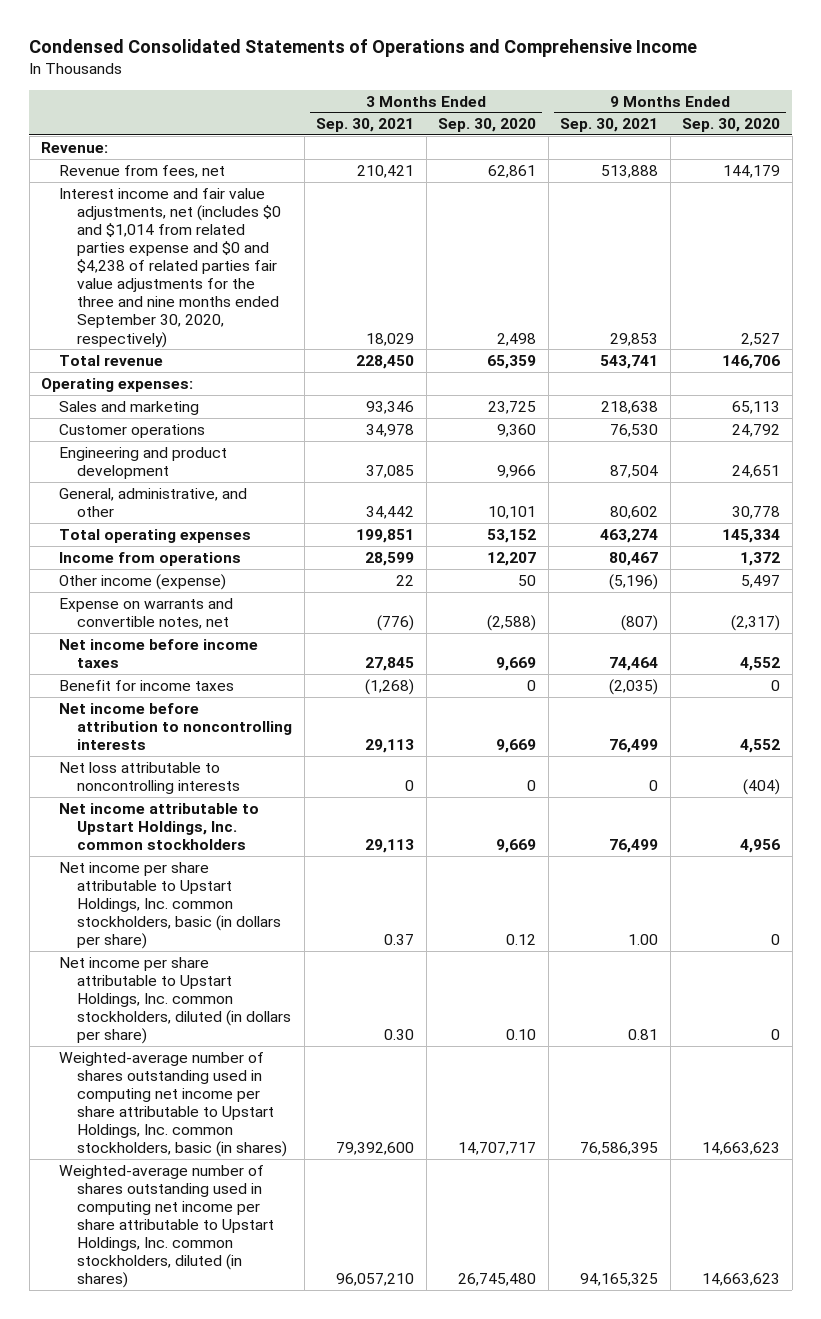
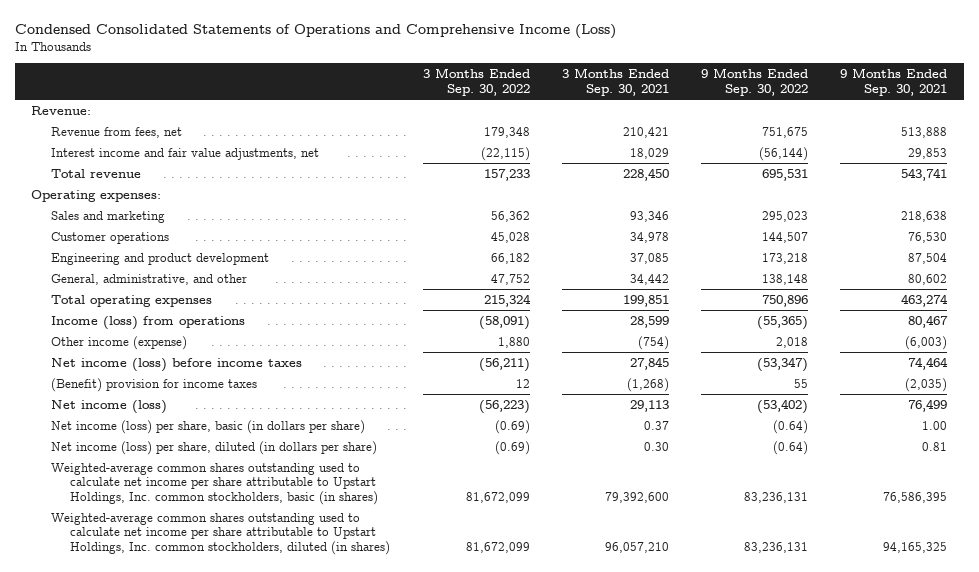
[29,39,698,58] Condensed Consolidated Statements of Operations and Comprehensive Income -> [14,24,616,40] Condensed Consolidated Statements of Operations and Comprehensive Income (Loss)
[438,118,537,133] Sep. 30, 2020 -> none
[682,118,781,133] Sep. 30, 2020 -> none
none -> [422,68,530,96] 3 Months Ended Sep. 30, 2022
none -> [701,68,809,96] 9 Months Ended Sep. 30, 2022
[59,187,282,348] Interest income and fair value adjustments, net (includes $0 and $1,014 from related parties expense and $0 and $4,238 of related parties fair value adjustments for the three and nine months ended September 30, 2020, respectively) -> [50,147,319,160] Interest income and fair value adjustments, net
[59,597,234,629] Expense on warrants and convertible notes, net -> none
[59,702,293,751] Net income before attribution to noncontrolling interests -> none
[59,761,241,794] Net loss attributable to noncontrolling interests -> none
[59,551,242,566] Income from operations -> [50,315,245,330] Income (loss) from operations
[396,574,415,586] 22 -> [637,335,669,350] (754)
[609,573,659,590] (5,196) -> [905,335,948,350] (6,003)
[59,638,259,668] Net income before income taxes -> [50,357,302,372] Net income (loss) before income taxes
[59,679,235,691] Benefit for income taxes -> [50,377,257,392] (Benefit) provision for income taxes
[59,802,260,851] Net income attributable to Upstart Holdings, Inc. common stockholders -> [50,399,167,414] Net income (loss)
[59,861,282,950] Net income per share attributable to Upstart Holdings, Inc. common stockholders, basic (in dollars per share) -> [50,419,365,434] Net income (loss) per share, basic (in dollars per share)
[59,956,292,1045] Net income per share attributable to Upstart Holdings, Inc. common stockholders, diluted (in dollars per share) -> [50,440,377,455] Net income (loss) per share, diluted (in dollars per share)
[59,1051,288,1158] Weighted-average number of shares outstanding used in computing net income per share attributable to Upstart Holdings, Inc. common stockholders, basic (in shares) -> [50,462,379,505] Weighted-average common shares outstanding used to calculate net income per share attributable to Upstart Holdings, Inc. common stockholders, basic (in shares)
[59,1164,275,1289] Weighted-average number of shares outstanding used in computing net income per share attributable to Upstart Holdings, Inc. common stockholders, diluted (in shares) -> [50,512,391,555] Weighted-average common shares outstanding used to calculate net income per share attributable to Upstart Holdings, Inc. common stockholders, diluted (in shares)

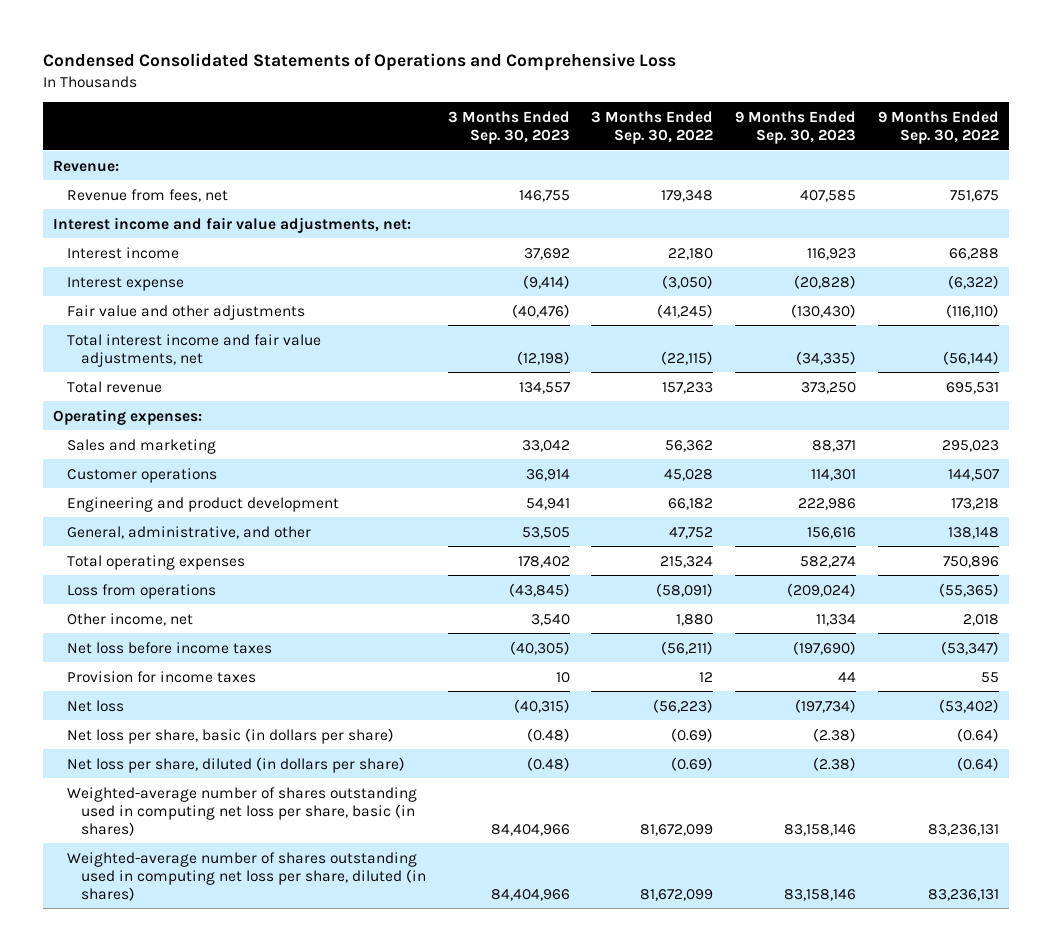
[14,24,616,40] Condensed Consolidated Statements of Operations and Comprehensive Income (Loss) -> [42,53,676,72] Condensed Consolidated Statements of Operations and Comprehensive Loss
[561,68,669,96] 3 Months Ended Sep. 30, 2021 -> none
[840,68,948,96] 9 Months Ended Sep. 30, 2021 -> none
none -> [447,110,570,144] 3 Months Ended Sep. 30, 2023
none -> [734,110,856,144] 9 Months Ended Sep. 30, 2023
none -> [53,216,412,233] Interest income and fair value adjustments, net:
none -> [67,246,180,259] Interest income
none -> [67,276,185,291] Interest expense
none -> [67,304,306,320] Fair value and other adjustments
[50,147,319,160] Interest income and fair value adjustments, net -> [67,333,322,367] Total interest income and fair value adjustments, net
[50,315,245,330] Income (loss) from operations -> [67,583,217,599] Loss from operations
[50,335,187,350] Other income (expense) -> [67,612,194,626] Other income, net
[50,357,302,372] Net income (loss) before income taxes -> [67,641,273,654] Net loss before income taxes
[50,377,257,392] (Benefit) provision for income taxes -> [67,670,257,683] Provision for income taxes
[50,399,167,414] Net income (loss) -> [67,699,125,712] Net loss
[50,419,365,434] Net income (loss) per share, basic (in dollars per share) -> [67,727,395,744] Net loss per share, basic (in dollars per share)
[50,440,377,455] Net income (loss) per share, diluted (in dollars per share) -> [67,756,406,773] Net loss per share, diluted (in dollars per share)
[50,462,379,505] Weighted-average common shares outstanding used to calculate net income per share attributable to Upstart Holdings, Inc. common stockholders, basic (in shares) -> [67,786,418,836] Weighted-average number of shares outstanding used in computing net loss per share, basic (in shares)
[50,512,391,555] Weighted-average common shares outstanding used to calculate net income per share attributable to Upstart Holdings, Inc. common stockholders, diluted (in shares) -> [67,851,427,901] Weighted-average number of shares outstanding used in computing net loss per share, diluted (in shares)

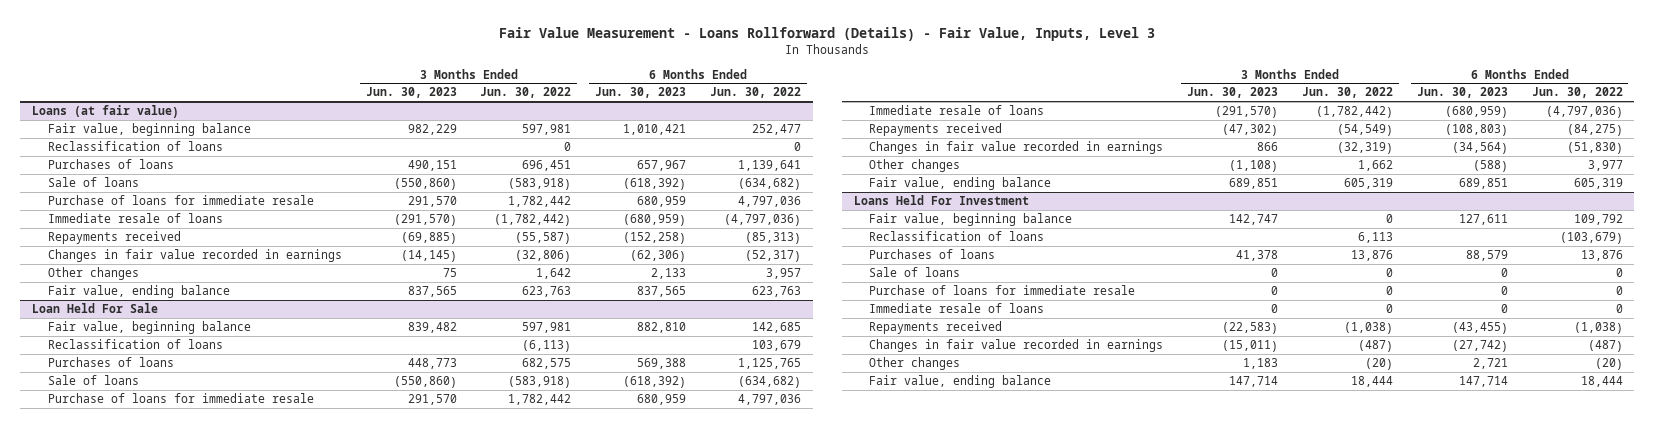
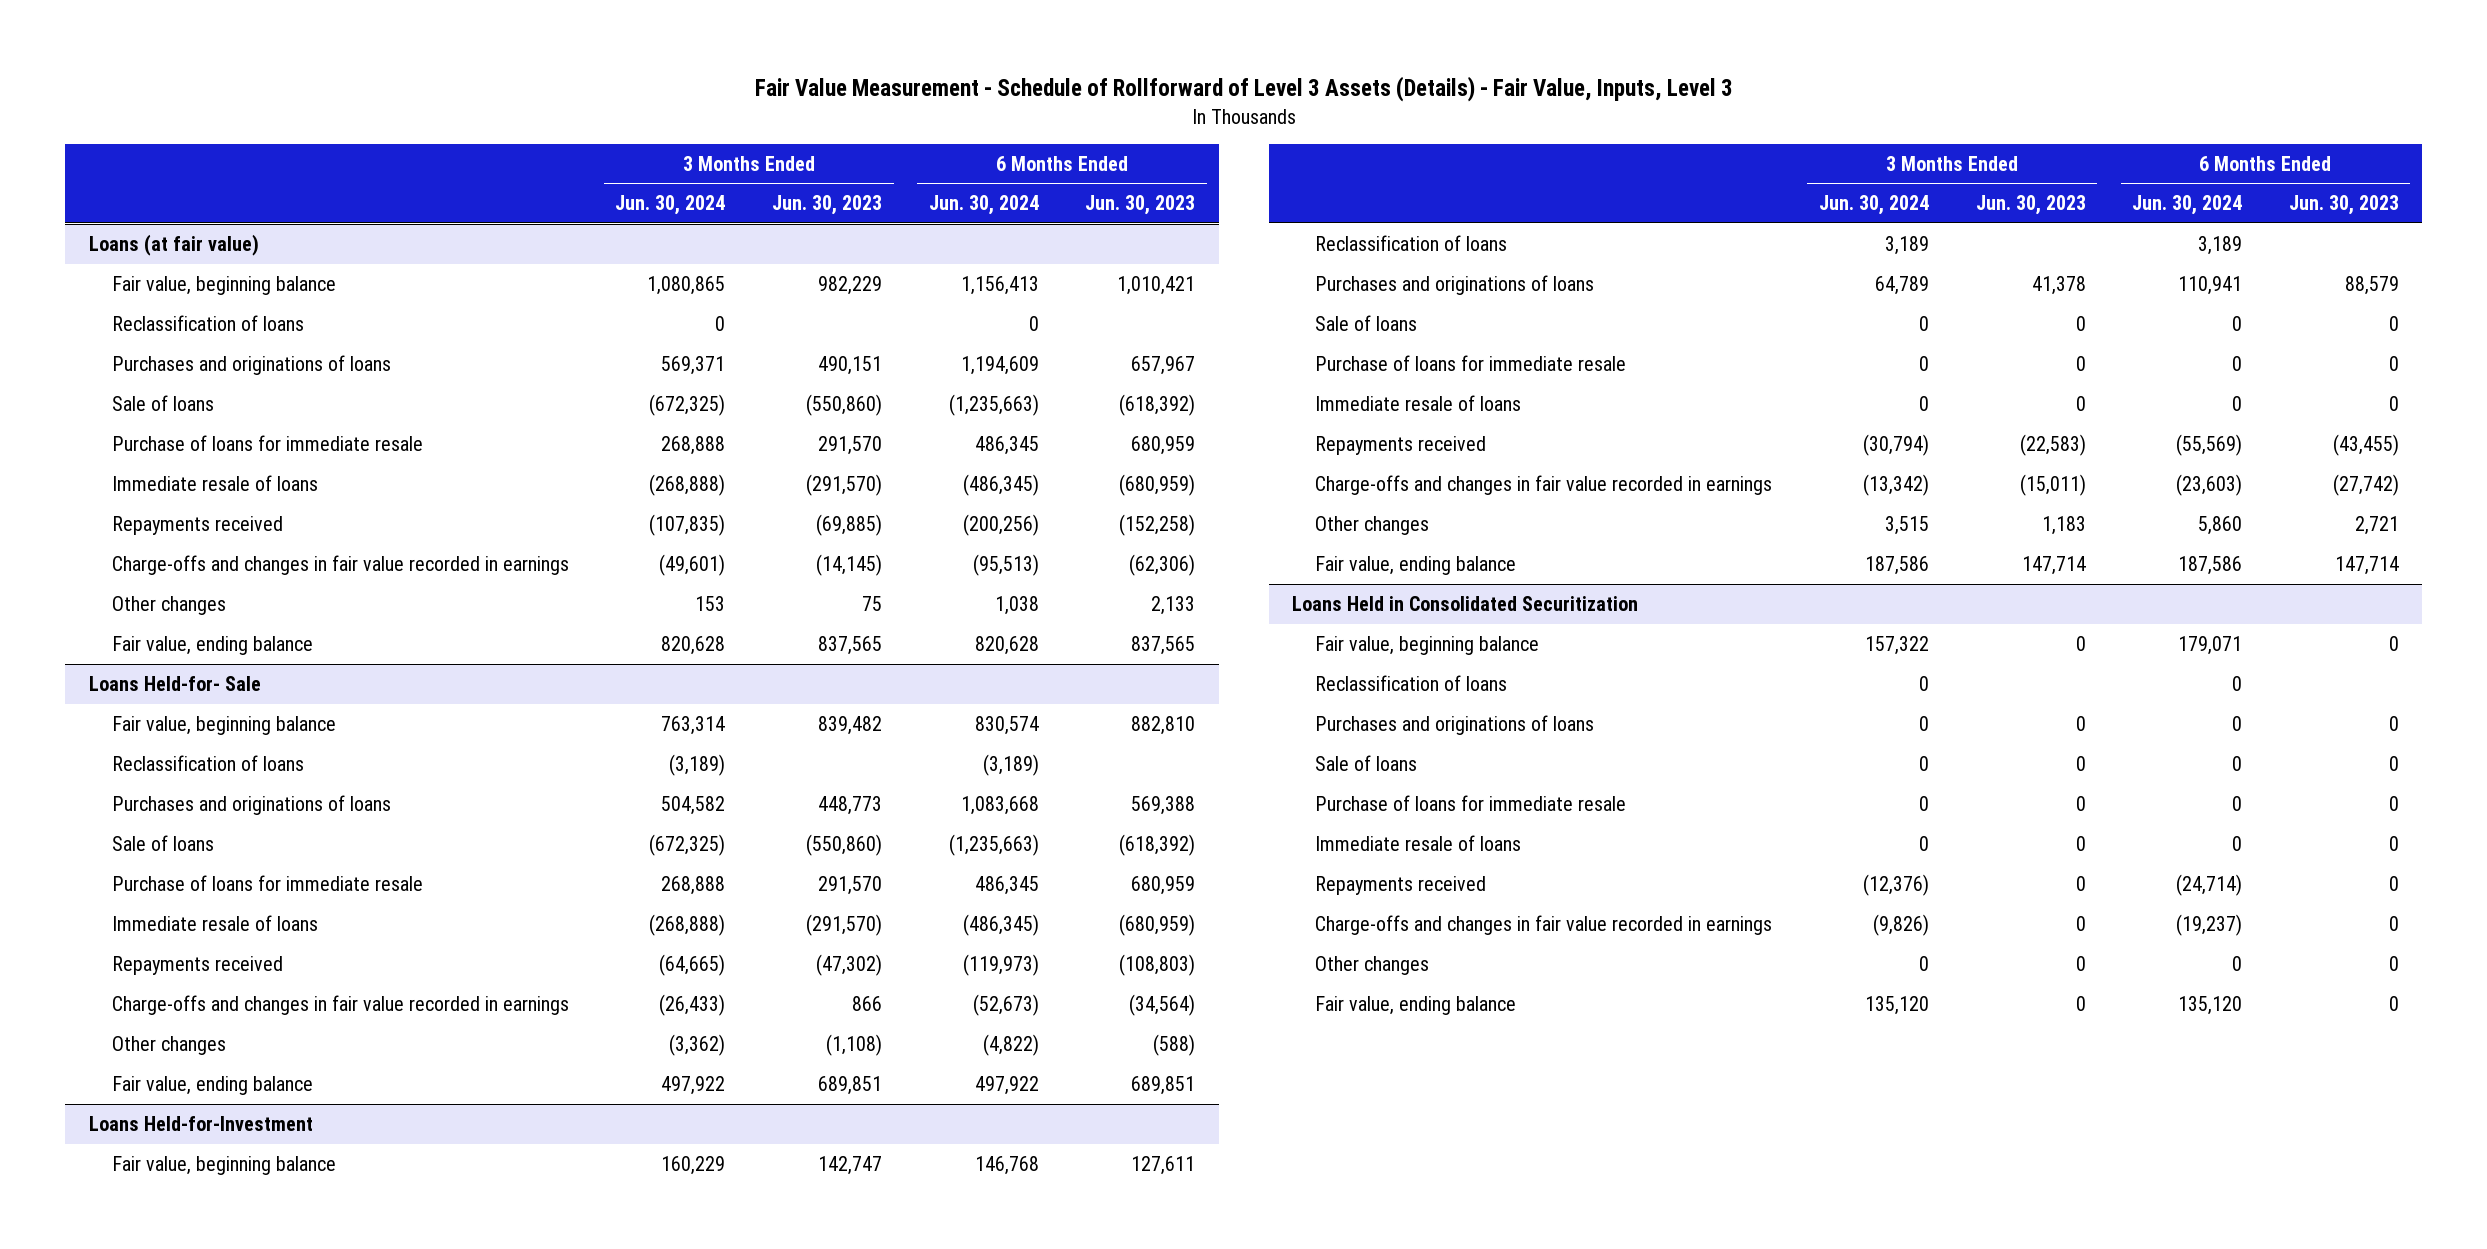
[499,27,1156,42] Fair Value Measurement - Loans Rollforward (Details) - Fair Value, Inputs, Level 3 -> [754,76,1733,103] Fair Value Measurement - Schedule of Rollforward of Level 3 Assets (Details) - Fair Value, Inputs, Level 3
[480,87,572,99] Jun. 30, 2022 -> none
[709,87,801,99] Jun. 30, 2022 -> none
none -> [615,195,726,216] Jun. 30, 2024
none -> [928,195,1039,216] Jun. 30, 2024
[47,159,174,170] Purchases of loans -> [111,354,391,375] Purchases and originations of loans
[47,249,342,263] Changes in fair value recorded in earnings -> [111,554,569,575] Charge-offs and changes in fair value recorded in earnings
[32,303,159,314] Loan Held For Sale -> [88,675,261,691] Loans Held-for- Sale
[47,357,174,368] Purchases of loans -> [111,794,391,815] Purchases and originations of loans
[869,141,1164,155] Changes in fair value recorded in earnings -> [111,994,569,1015] Charge-offs and changes in fair value recorded in earnings
[853,195,1029,206] Loans Held For Investment -> [88,1115,313,1131] Loans Held-for-Investment
[869,249,996,260] Purchases of loans -> [1315,274,1595,295] Purchases and originations of loans
[869,339,1164,353] Changes in fair value recorded in earnings -> [1315,474,1773,495] Charge-offs and changes in fair value recorded in earnings
none -> [1292,595,1639,611] Loans Held in Consolidated Securitization
none -> [1315,635,1540,655] Fair value, beginning balance
none -> [1315,674,1508,691] Reclassification of loans
none -> [1315,714,1595,735] Purchases and originations of loans
none -> [1315,754,1418,771] Sale of loans
none -> [1315,794,1627,811] Purchase of loans for immediate resale
none -> [1315,834,1522,851] Immediate resale of loans
none -> [1315,875,1487,895] Repayments received
none -> [1315,914,1773,935] Charge-offs and changes in fair value recorded in earnings
none -> [1315,955,1430,975] Other changes
none -> [1315,995,1517,1015] Fair value, ending balance

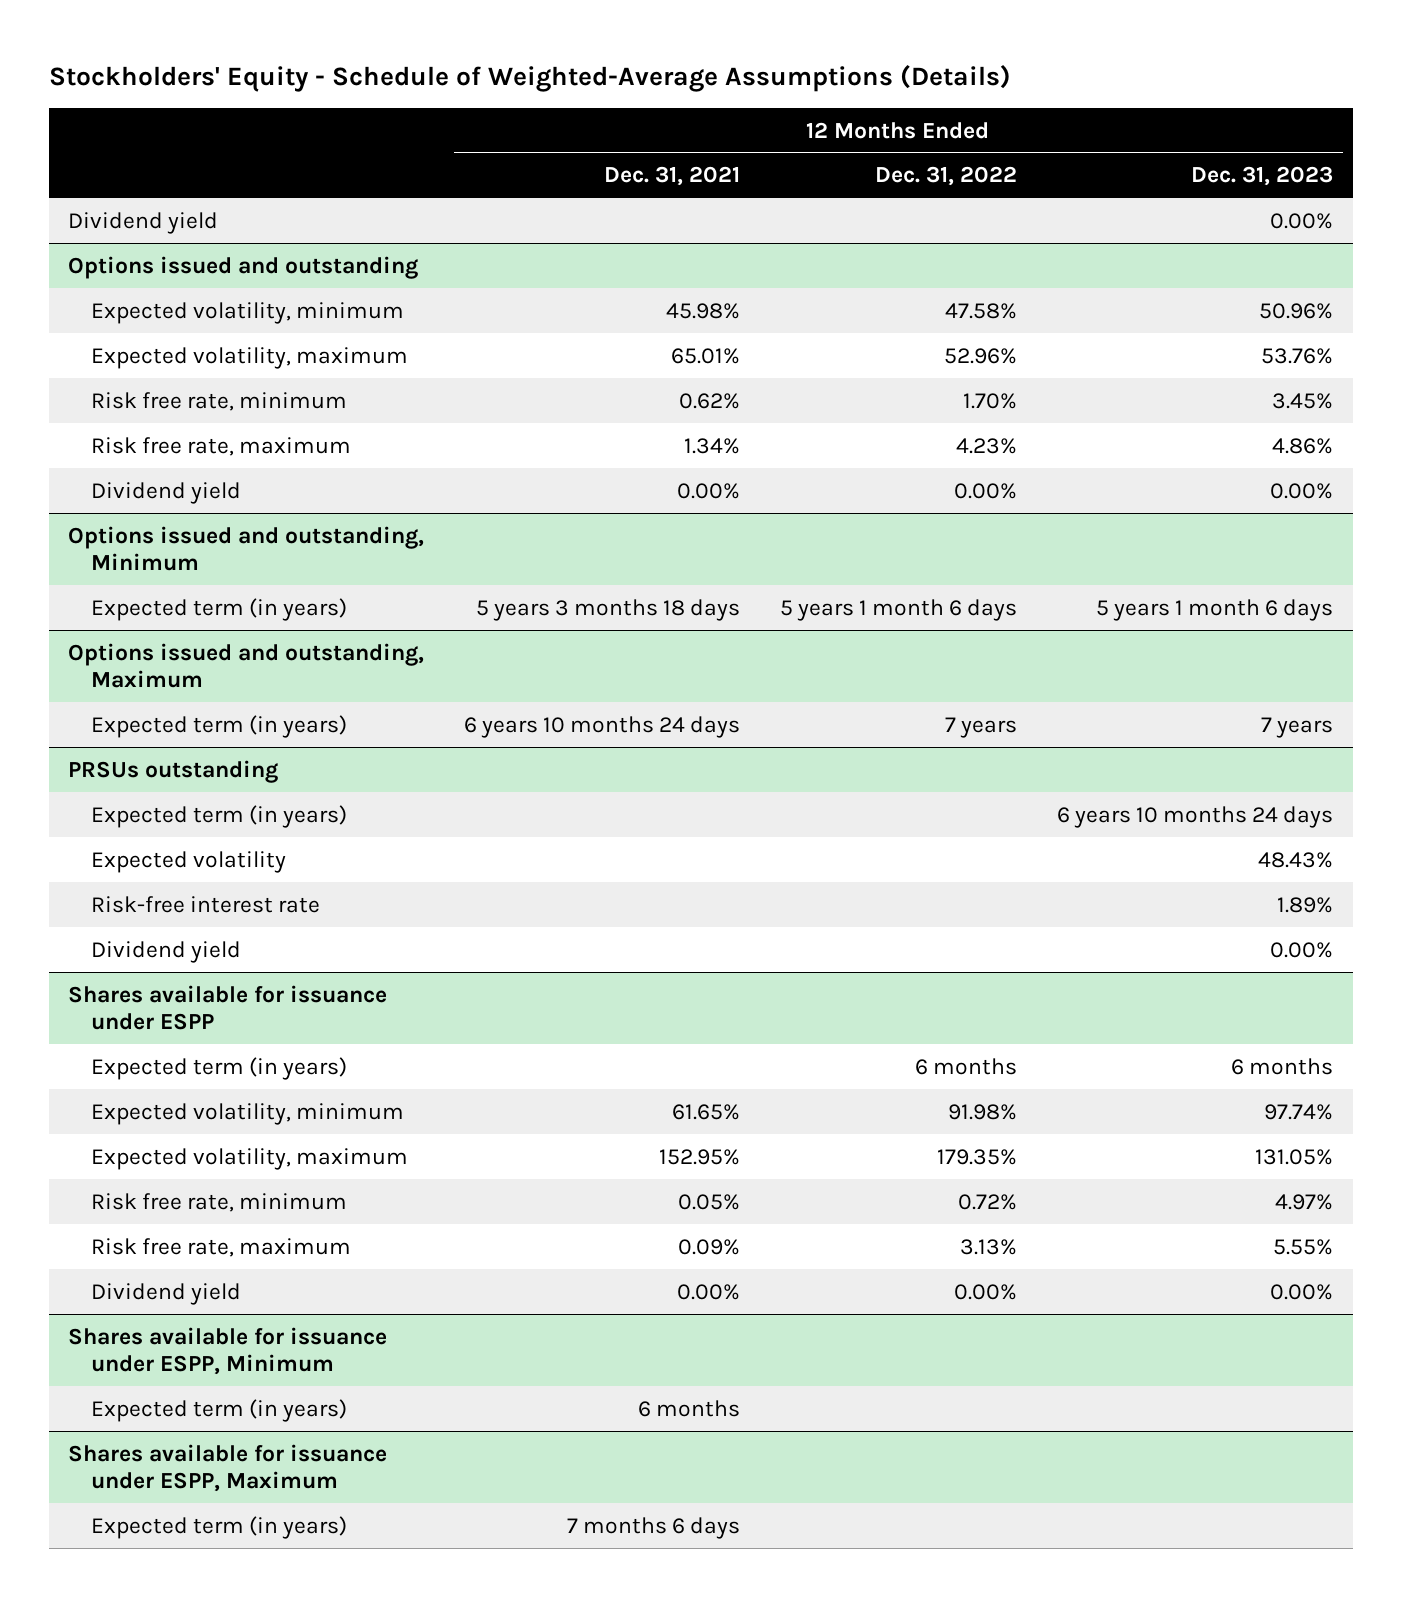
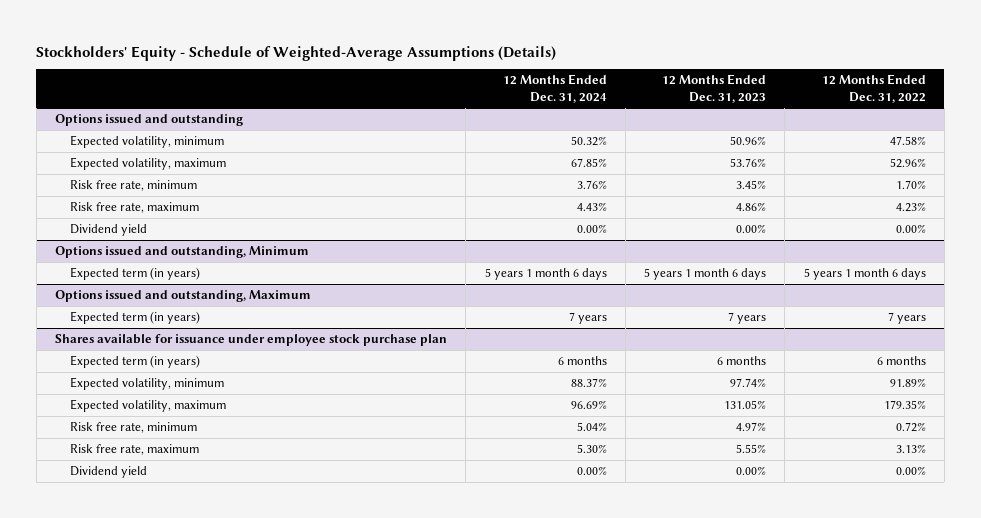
[604,166,741,187] Dec. 31, 2021 -> none
none -> [502,74,607,103] 12 Months Ended Dec. 31, 2024
[68,211,219,234] Dividend yield -> none
[68,759,279,783] PRSUs outstanding -> none
[90,804,347,828] Expected term (in years) -> none
[90,850,286,873] Expected volatility -> none
[90,895,320,913] Risk-free interest rate -> none
[90,940,241,963] Dividend yield -> none
[68,984,388,1031] Shares available for issuance under ESPP -> [55,333,448,346] Shares available for issuance under employee stock purchase plan
[947,1103,1017,1120] 91.98% -> [889,377,926,387] 91.89%
[68,1326,388,1376] Shares available for issuance under ESPP, Minimum -> none
[90,1398,347,1422] Expected term (in years) -> none
[68,1443,388,1493] Shares available for issuance under ESPP, Maximum -> none
[90,1515,347,1539] Expected term (in years) -> none

